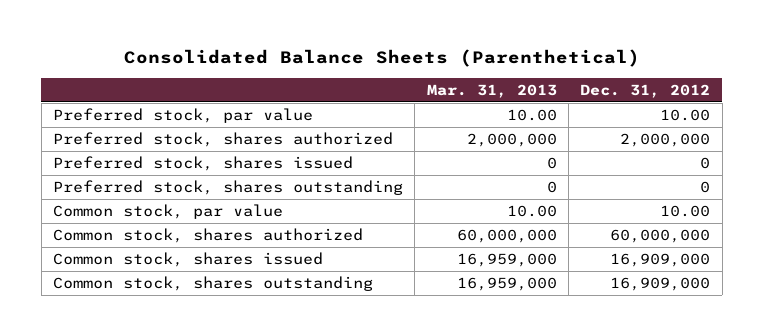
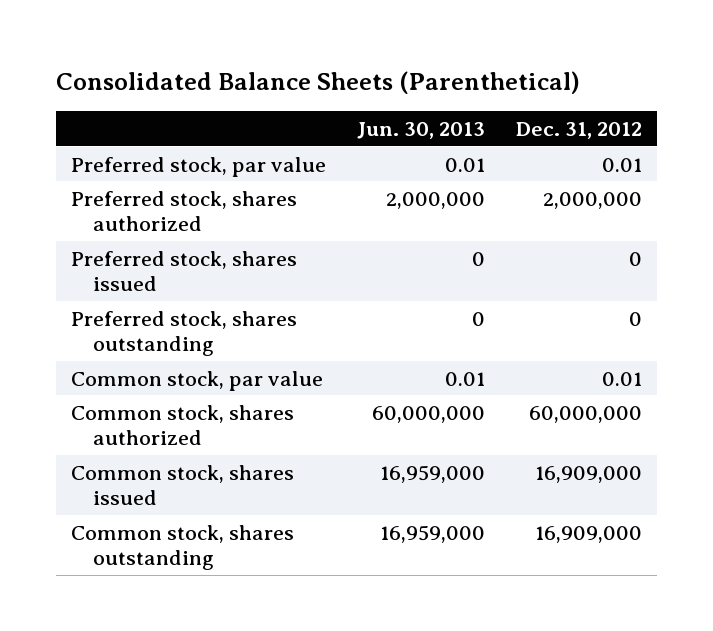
[426,83,557,98] Mar. 31, 2013 -> none
none -> [356,122,485,140] Jun. 30, 2013
[660,109,711,122] 10.00 -> [601,157,642,172] 0.01
[660,205,711,218] 10.00 -> [601,371,642,386] 0.01

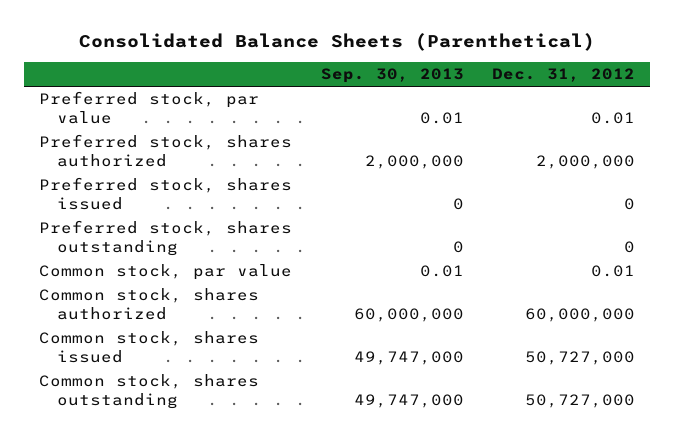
[356,122,485,140] Jun. 30, 2013 -> none
none -> [320,68,464,84] Sep. 30, 2013
[534,465,642,483] 16,909,000 -> [525,351,636,366] 50,727,000
[534,525,642,543] 16,909,000 -> [525,394,636,409] 50,727,000

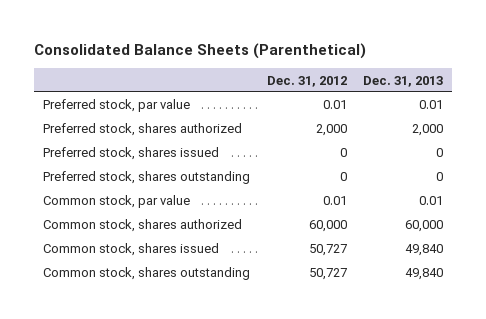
[320,68,464,84] Sep. 30, 2013 -> none
none -> [363,75,444,87] Dec. 31, 2013
[536,155,636,170] 2,000,000 -> [315,124,347,137] 2,000
[525,308,636,323] 60,000,000 -> [308,220,347,233] 60,000
[525,351,636,366] 50,727,000 -> [308,244,347,257] 50,727
[525,394,636,409] 50,727,000 -> [308,268,347,281] 50,727

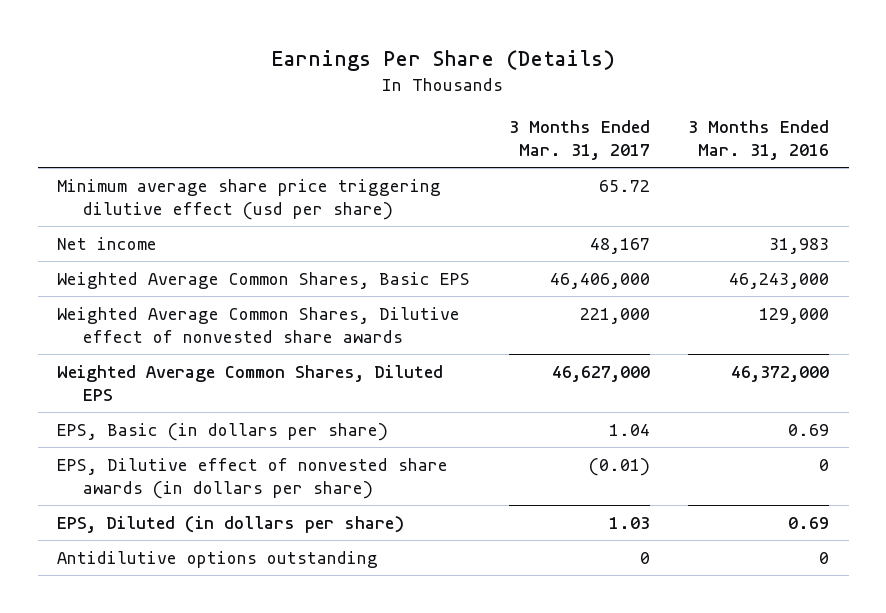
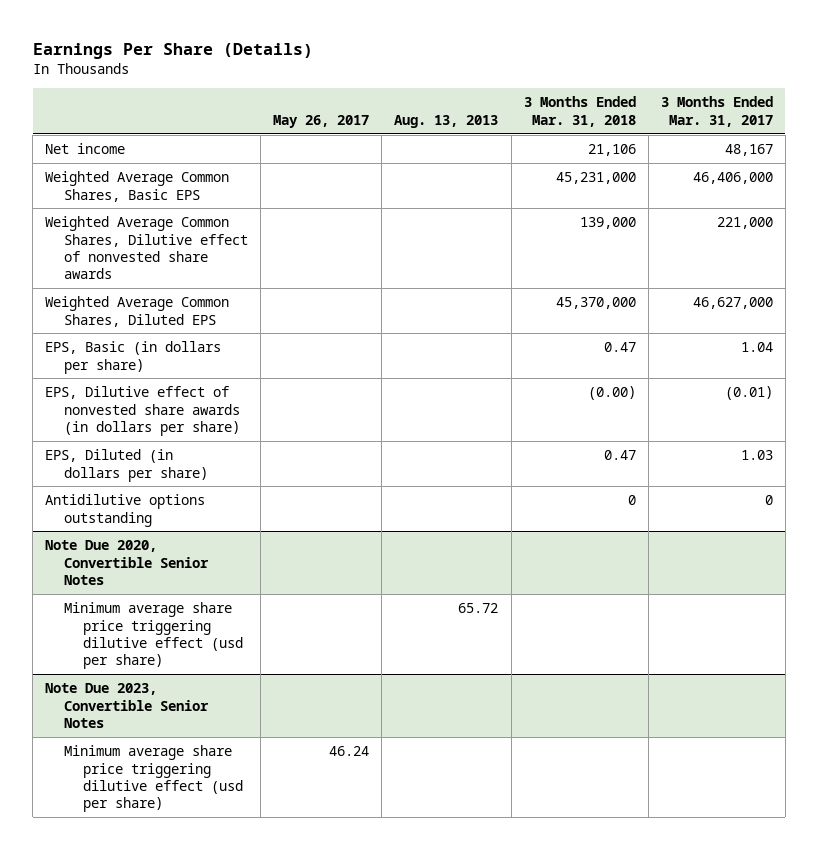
[688,119,830,160] 3 Months Ended Mar. 31, 2016 -> none
none -> [273,114,370,128] May 26, 2017
none -> [394,114,499,128] Aug. 13, 2013
none -> [523,96,636,127] 3 Months Ended Mar. 31, 2018
[57,178,442,221] Minimum average share price triggering dilutive effect (usd per share) -> none
none -> [45,540,210,586] Note Due 2020, Convertible Senior Notes
none -> [64,602,244,670] Minimum average share price triggering dilutive effect (usd per share)
none -> [45,683,210,729] Note Due 2023, Convertible Senior Notes
none -> [64,745,244,813] Minimum average share price triggering dilutive effect (usd per share)

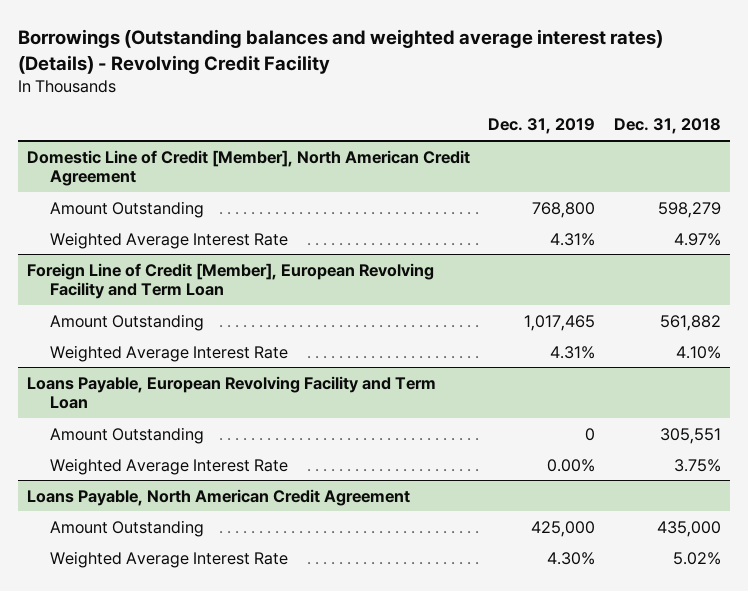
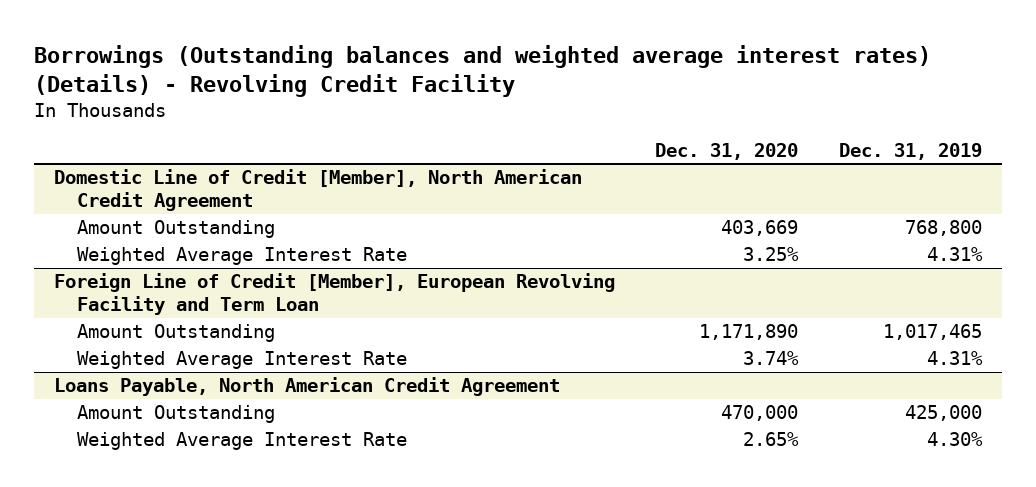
[613,118,721,135] Dec. 31, 2018 -> none
none -> [655,142,799,160] Dec. 31, 2020
[26,375,436,409] Loans Payable, European Revolving Facility and Term Loan -> none
[49,426,204,444] Amount Outstanding -> none
[49,457,288,475] Weighted Average Interest Rate -> none

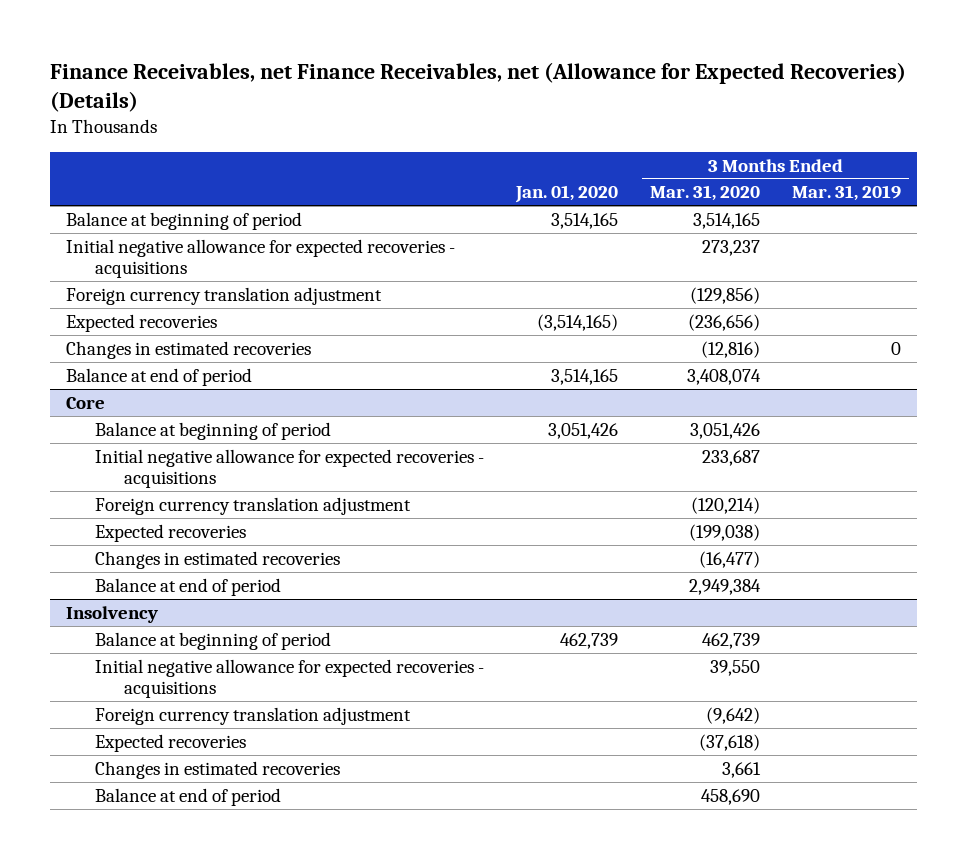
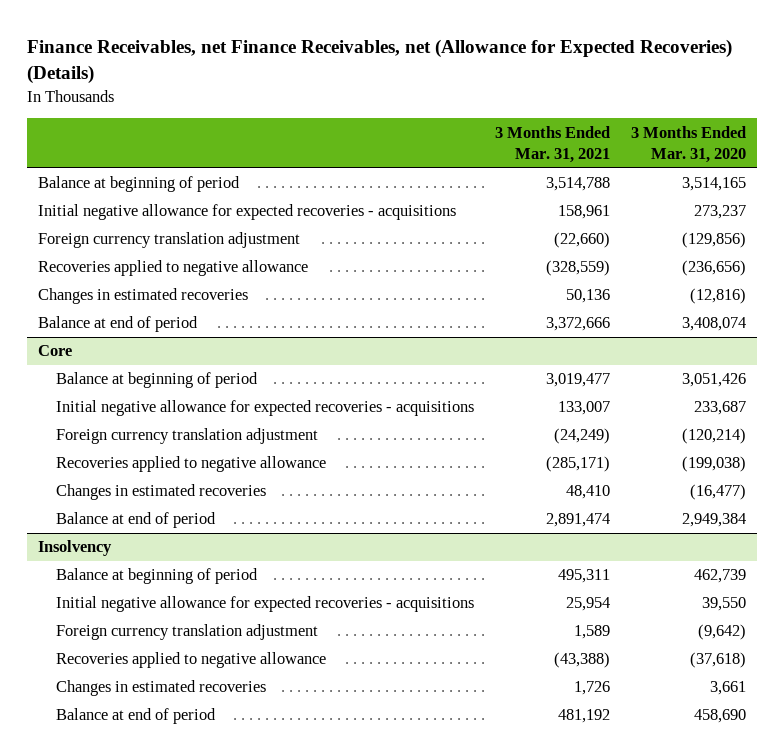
[515,185,619,204] Jan. 01, 2020 -> none
[792,185,902,202] Mar. 31, 2019 -> none
none -> [495,125,611,164] 3 Months Ended Mar. 31, 2021
[65,313,217,332] Expected recoveries -> [37,260,308,277] Recoveries applied to negative allowance
[94,523,246,542] Expected recoveries -> [56,456,327,473] Recoveries applied to negative allowance
[94,733,246,752] Expected recoveries -> [56,652,327,669] Recoveries applied to negative allowance

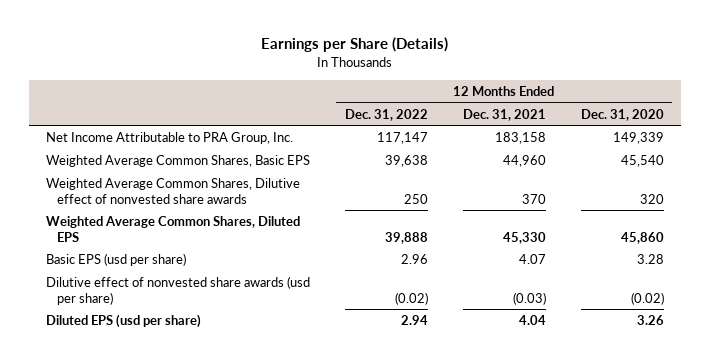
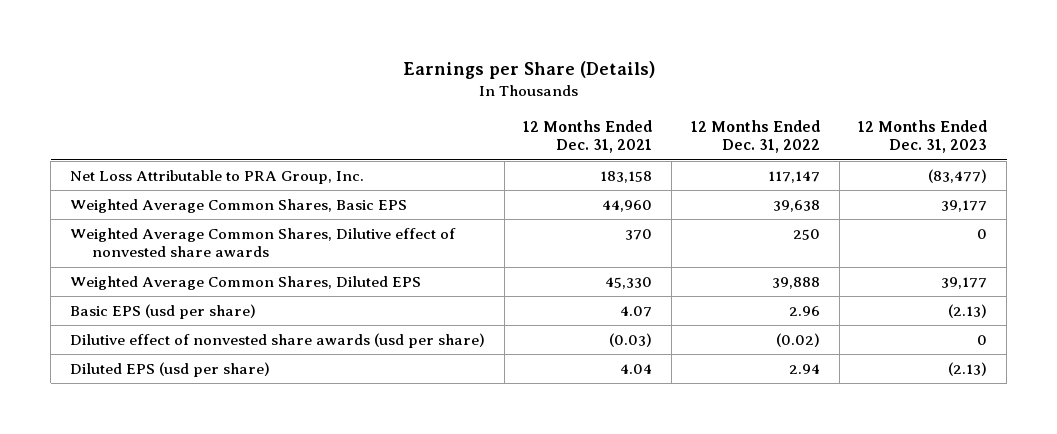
[580,108,664,121] Dec. 31, 2020 -> none
none -> [858,120,988,154] 12 Months Ended Dec. 31, 2023
[46,132,294,145] Net Income Attributable to PRA Group, Inc. -> [70,170,365,185] Net Loss Attributable to PRA Group, Inc.

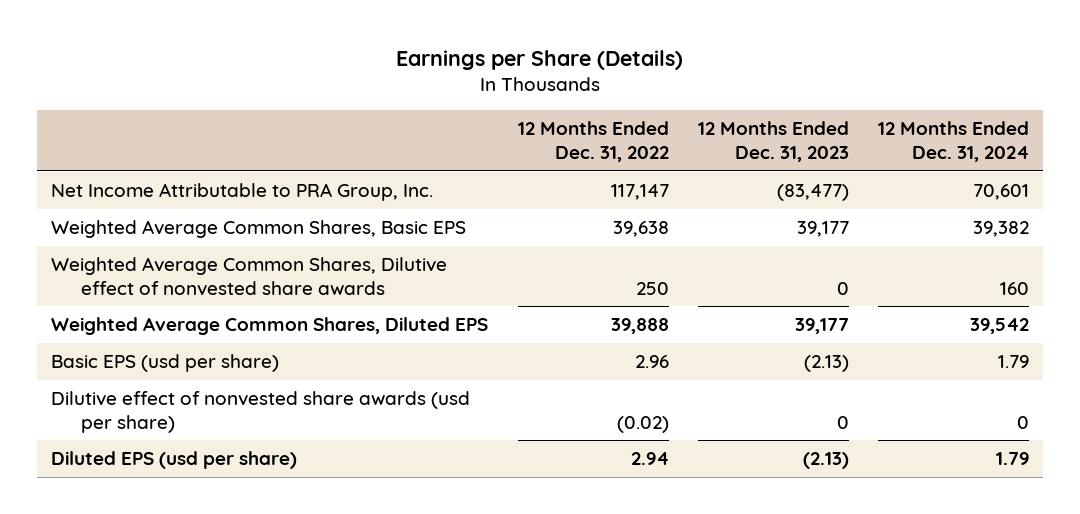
[523,120,653,154] 12 Months Ended Dec. 31, 2021 -> none
none -> [877,121,1029,162] 12 Months Ended Dec. 31, 2024
[70,170,365,185] Net Loss Attributable to PRA Group, Inc. -> [51,182,434,201] Net Income Attributable to PRA Group, Inc.

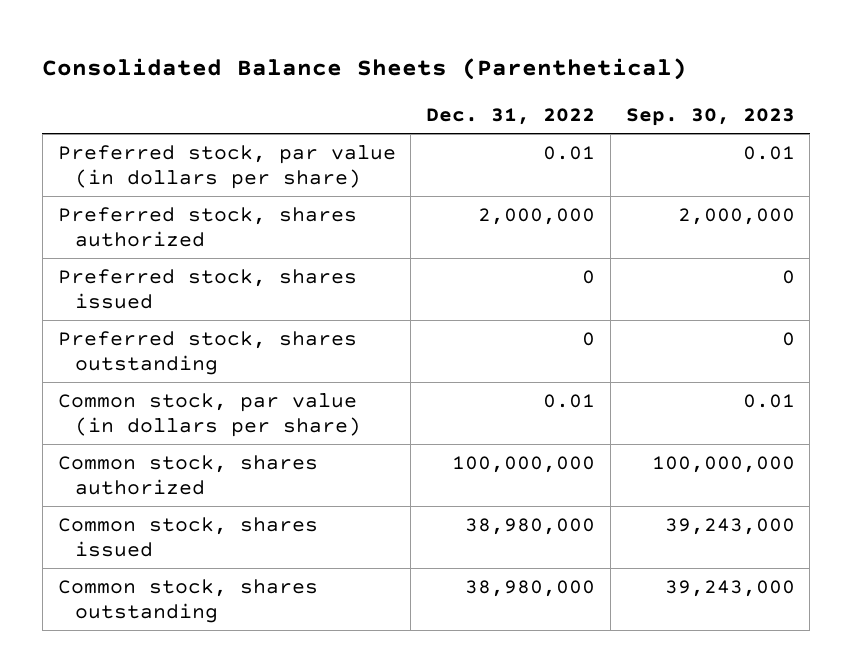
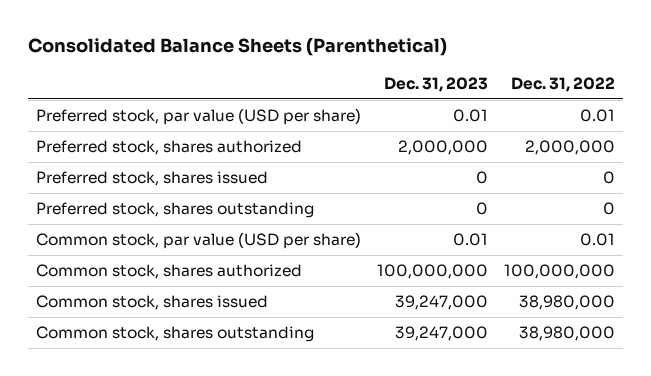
[625,108,795,127] Sep. 30, 2023 -> none
none -> [384,76,489,92] Dec. 31, 2023
[57,144,396,189] Preferred stock, par value (in dollars per share) -> [36,108,362,126] Preferred stock, par value (USD per share)
[57,392,362,437] Common stock, par value (in dollars per share) -> [36,232,362,250] Common stock, par value (USD per share)

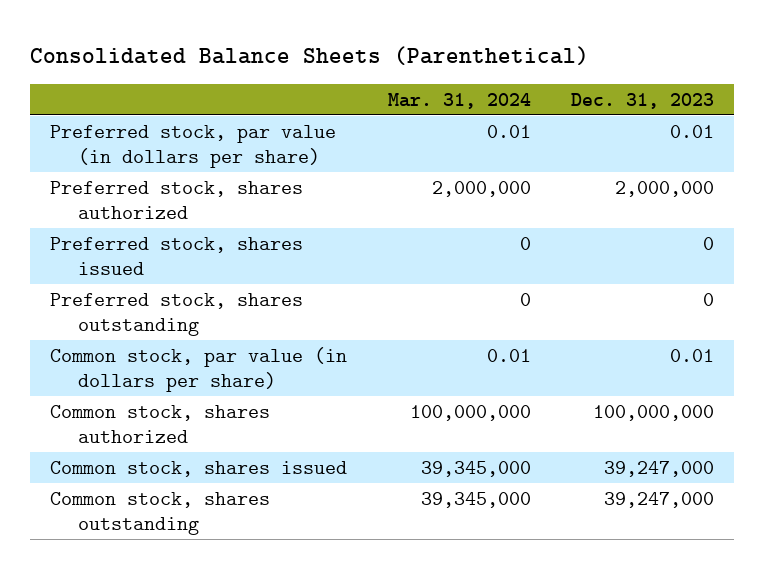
[511,76,616,92] Dec. 31, 2022 -> none
none -> [387,92,531,109] Mar. 31, 2024
[36,108,362,126] Preferred stock, par value (USD per share) -> [50,124,337,169] Preferred stock, par value (in dollars per share)
[36,232,362,250] Common stock, par value (USD per share) -> [50,346,348,393] Common stock, par value (in dollars per share)

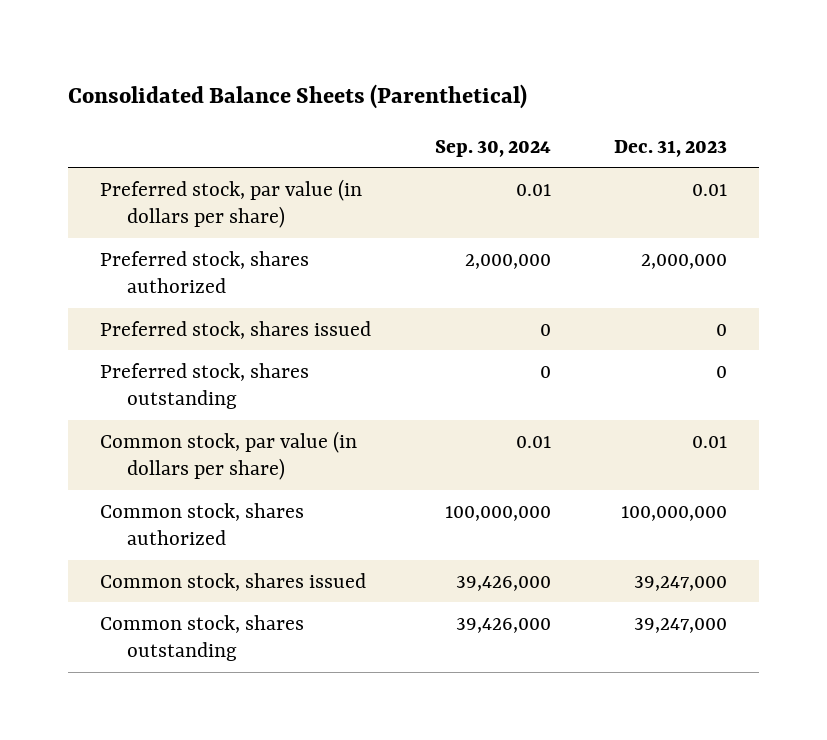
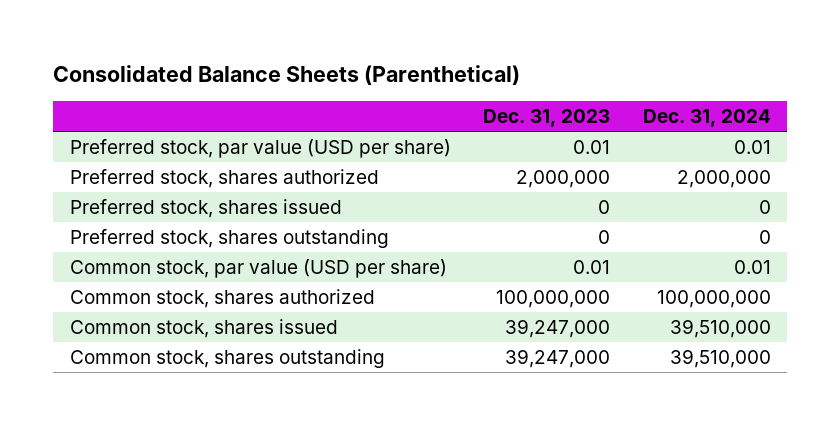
[434,139,551,157] Sep. 30, 2024 -> none
none -> [642,109,771,128] Dec. 31, 2024
[99,178,362,229] Preferred stock, par value (in dollars per share) -> [69,138,451,158] Preferred stock, par value (USD per share)
[99,430,357,481] Common stock, par value (in dollars per share) -> [69,258,447,278] Common stock, par value (USD per share)

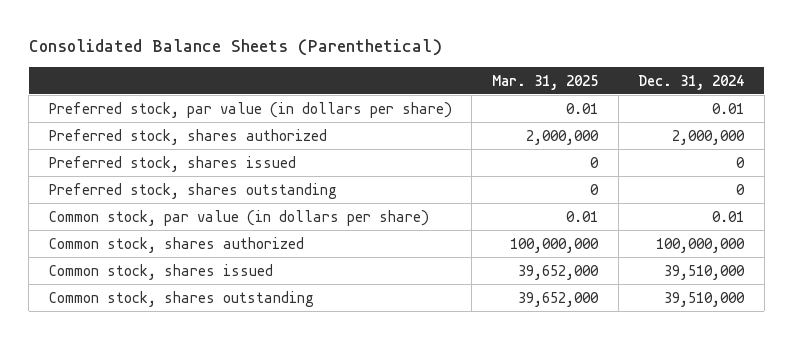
[483,109,611,128] Dec. 31, 2023 -> none
none -> [491,74,598,90] Mar. 31, 2025
[69,138,451,158] Preferred stock, par value (USD per share) -> [48,101,452,118] Preferred stock, par value (in dollars per share)
[69,258,447,278] Common stock, par value (USD per share) -> [48,209,429,226] Common stock, par value (in dollars per share)

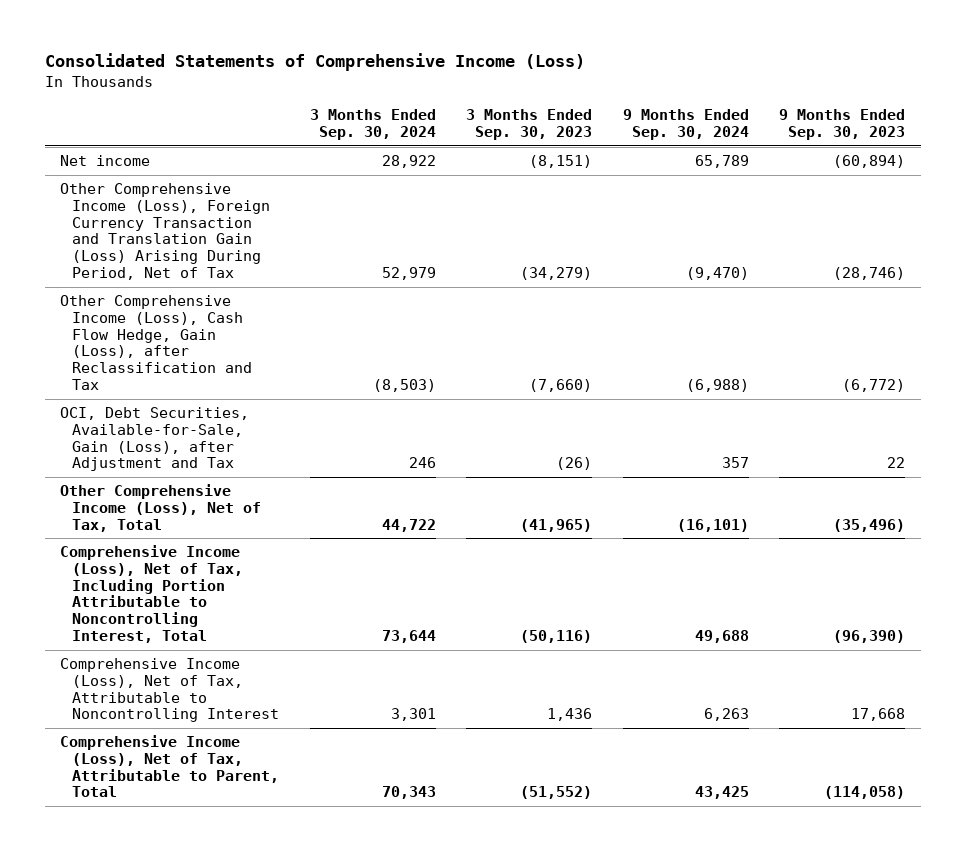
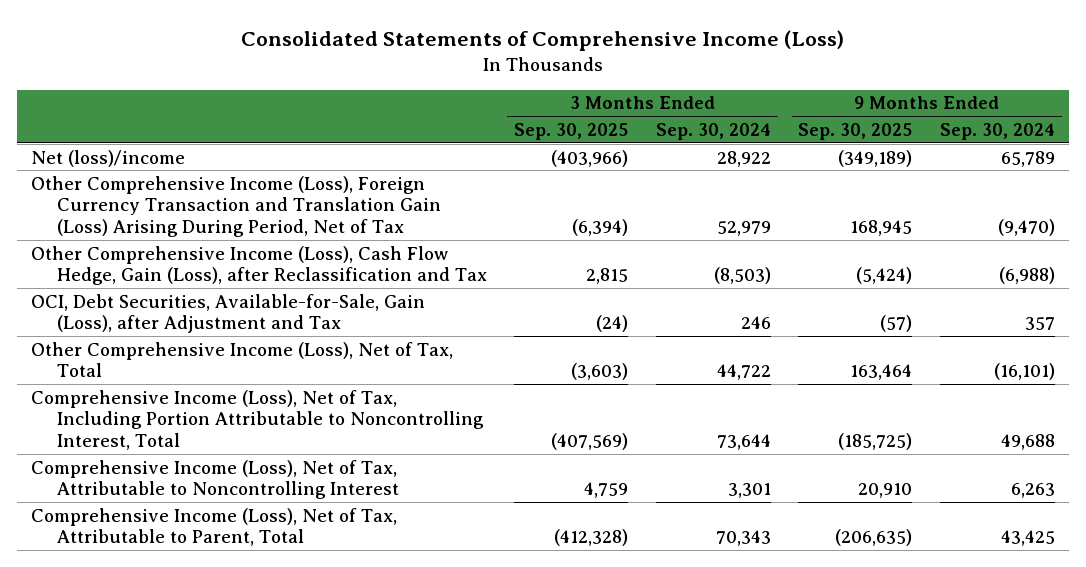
[466,109,593,140] 3 Months Ended Sep. 30, 2023 -> none
[779,109,906,140] 9 Months Ended Sep. 30, 2023 -> none
none -> [514,122,629,140] Sep. 30, 2025
none -> [798,122,913,140] Sep. 30, 2025
[60,155,151,167] Net income -> [30,149,185,167] Net (loss)/income

